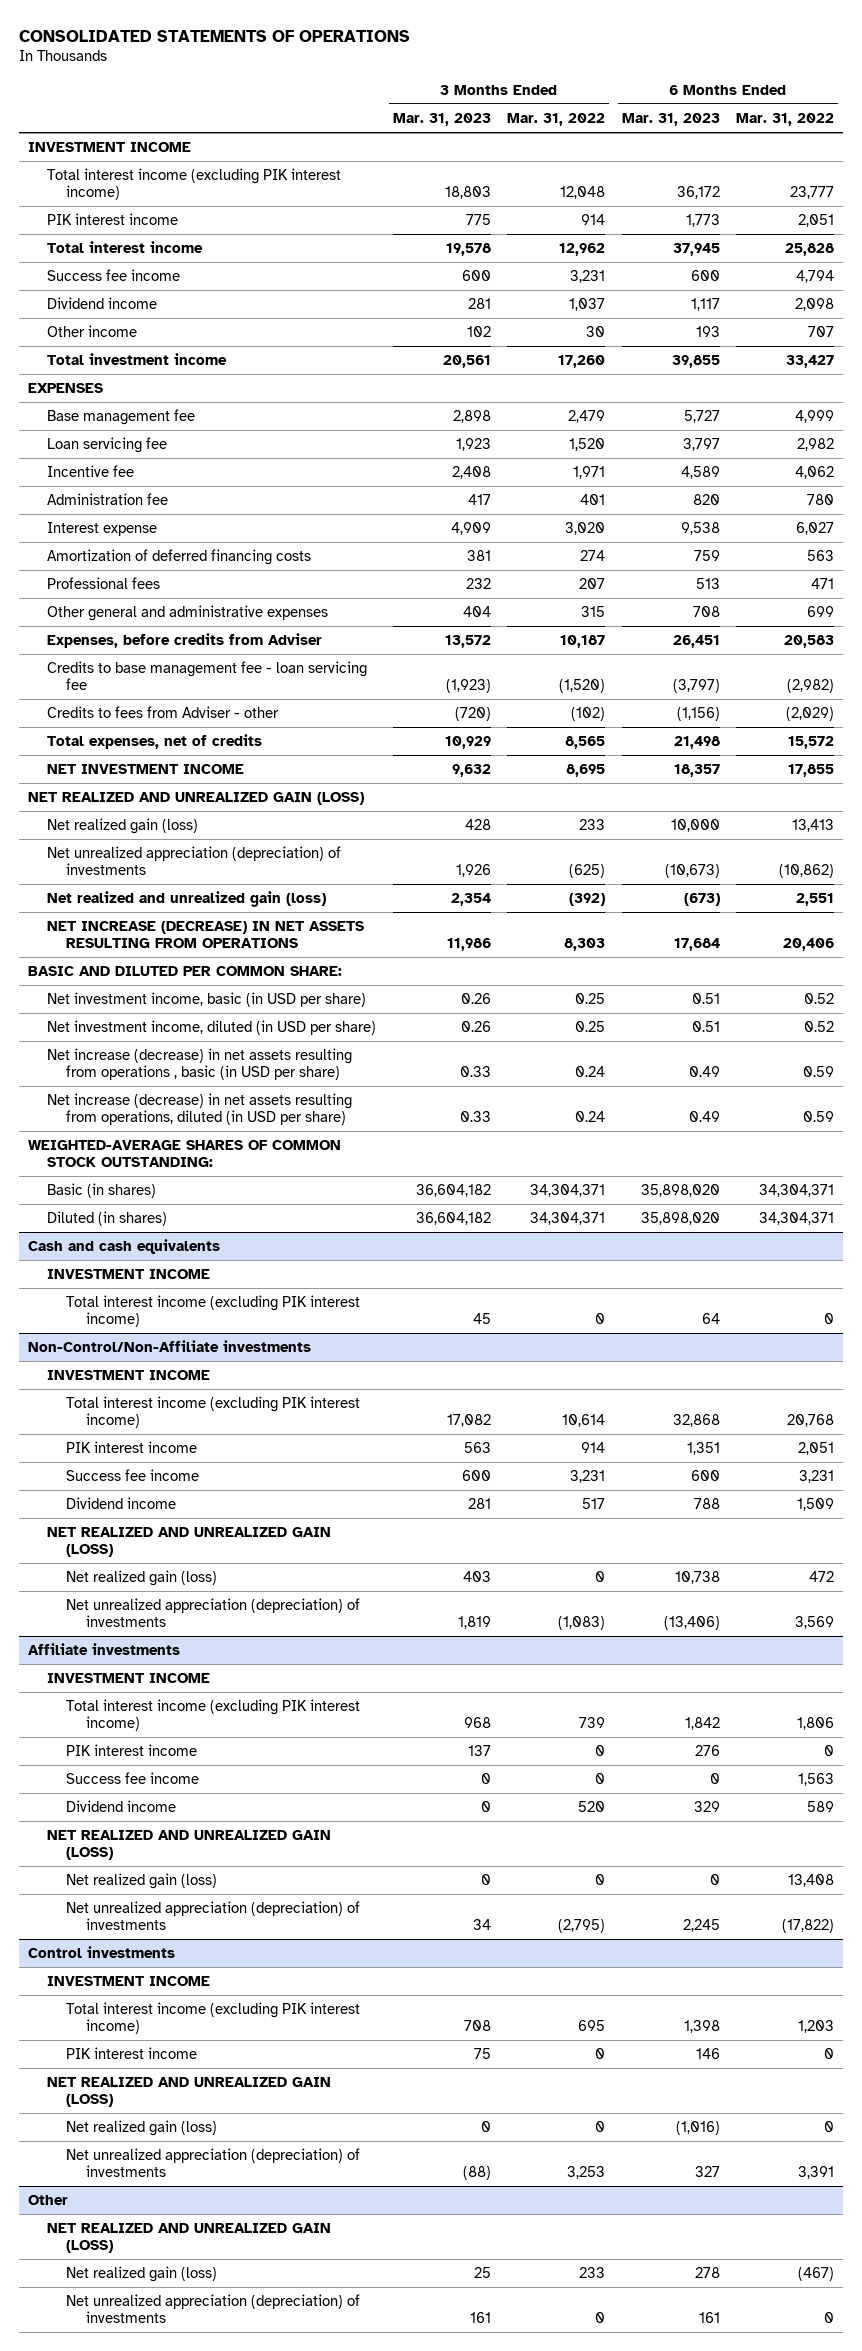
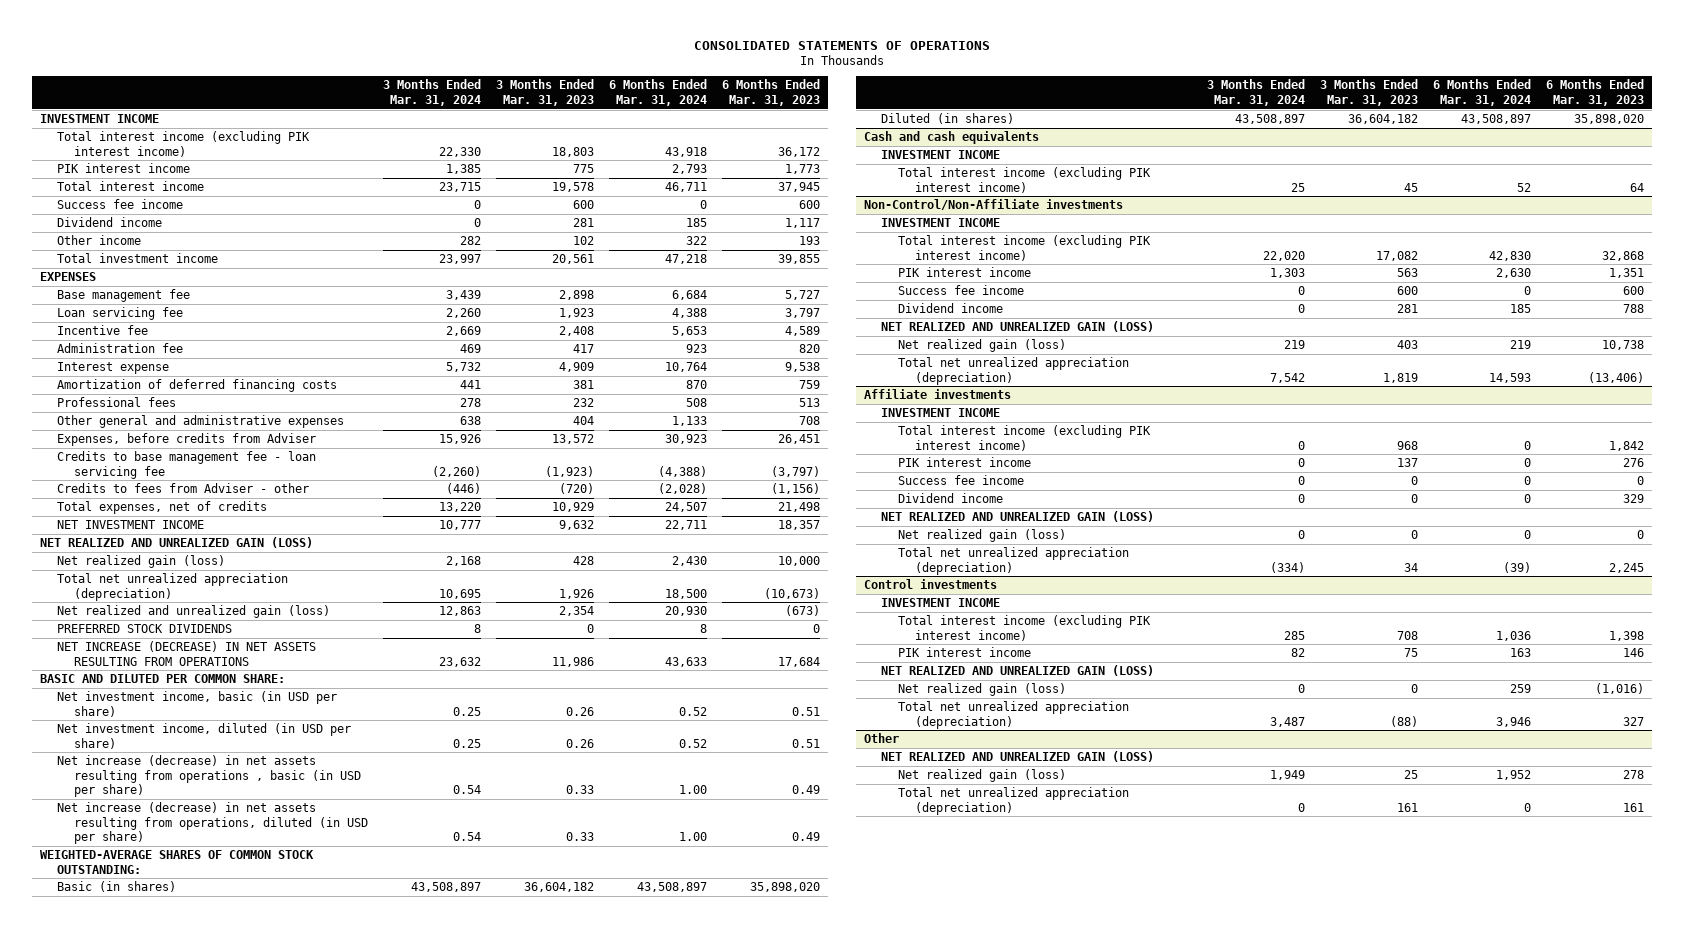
[507,112,606,126] Mar. 31, 2022 -> none
[736,112,835,126] Mar. 31, 2022 -> none
none -> [382,79,481,106] 3 Months Ended Mar. 31, 2024
none -> [609,79,708,106] 6 Months Ended Mar. 31, 2024
[47,845,342,875] Net unrealized appreciation (depreciation) of investments -> [56,573,288,601] Total net unrealized appreciation (depreciation)
none -> [56,624,232,634] PREFERRED STOCK DIVIDENDS
[66,1597,361,1627] Net unrealized appreciation (depreciation) of investments -> [897,357,1129,385] Total net unrealized appreciation (depreciation)
[66,1900,361,1930] Net unrealized appreciation (depreciation) of investments -> [897,547,1129,575] Total net unrealized appreciation (depreciation)
[66,2147,361,2177] Net unrealized appreciation (depreciation) of investments -> [897,701,1129,729] Total net unrealized appreciation (depreciation)
[66,2293,361,2323] Net unrealized appreciation (depreciation) of investments -> [897,787,1129,815] Total net unrealized appreciation (depreciation)

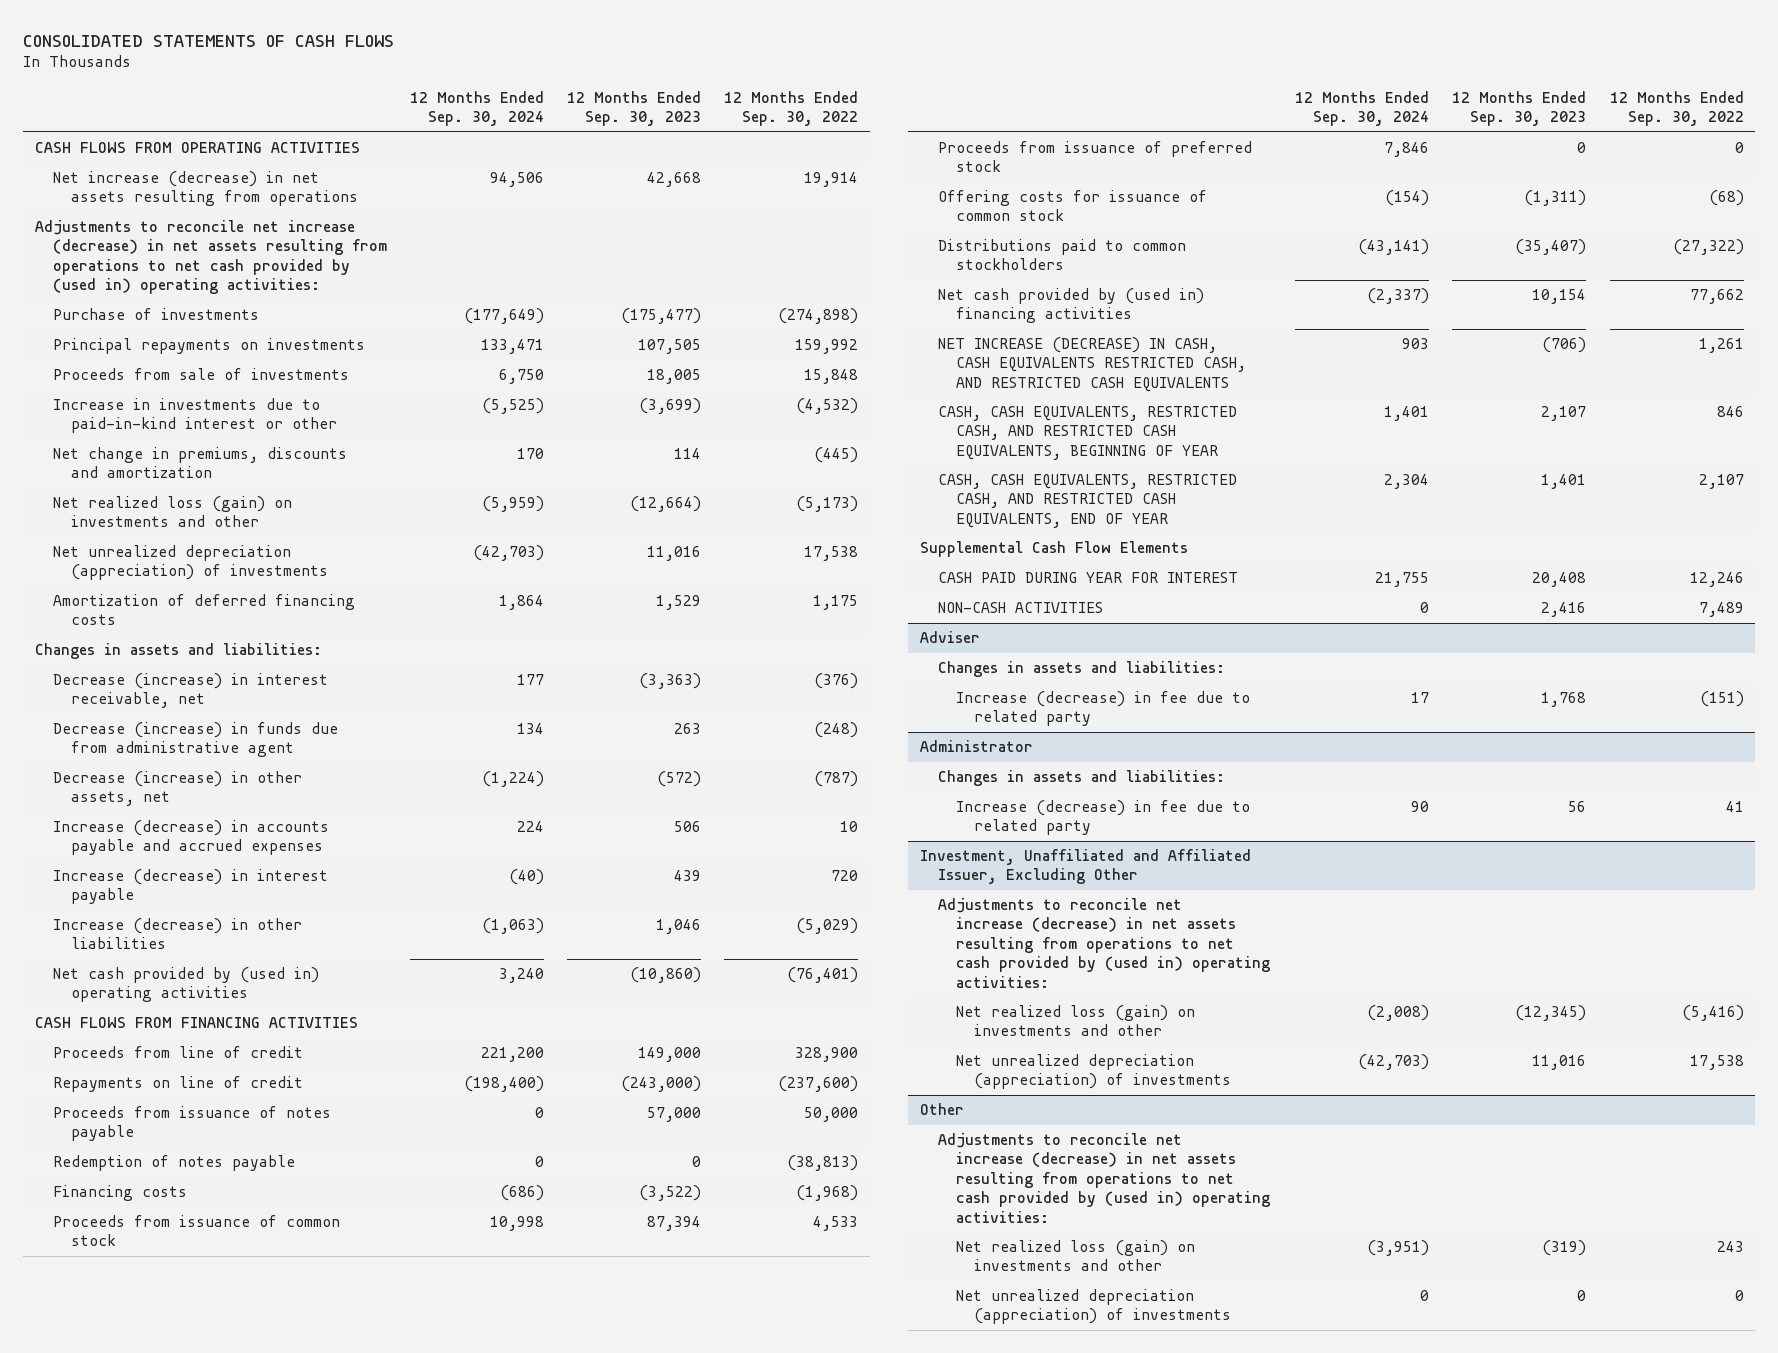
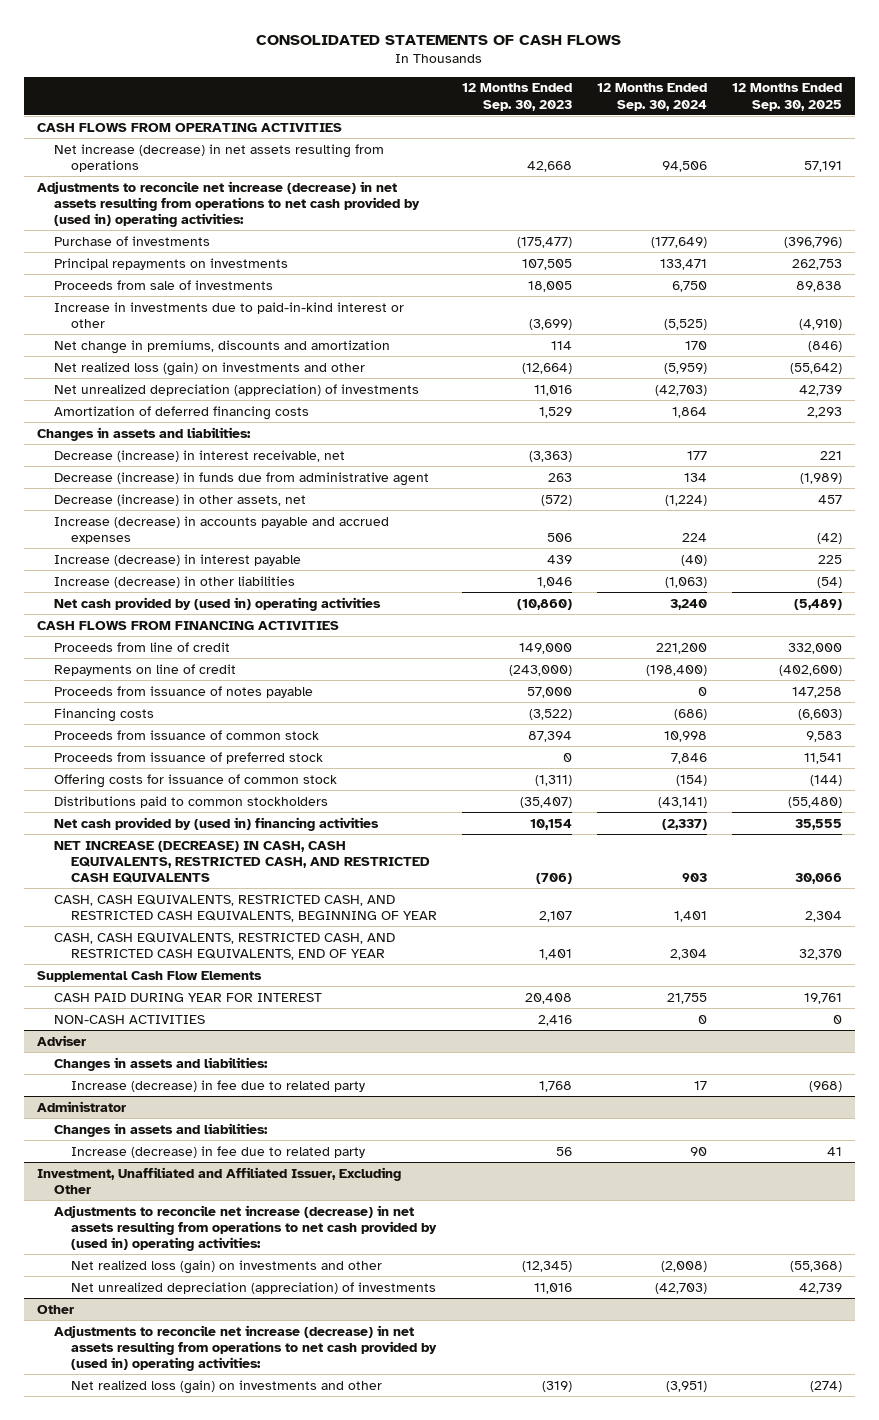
[724,90,859,127] 12 Months Ended Sep. 30, 2022 -> none
none -> [732,83,843,111] 12 Months Ended Sep. 30, 2025
[52,1155,295,1172] Redemption of notes payable -> none
[937,337,1246,392] NET INCREASE (DECREASE) IN CASH, CASH EQUIVALENTS RESTRICTED CASH, AND RESTRICTED CASH EQUIVALENTS -> [53,840,431,883] NET INCREASE (DECREASE) IN CASH, CASH EQUIVALENTS, RESTRICTED CASH, AND RESTRICTED CASH EQUIVALENTS
[955,1289,1231,1325] Net unrealized depreciation (appreciation) of investments -> none

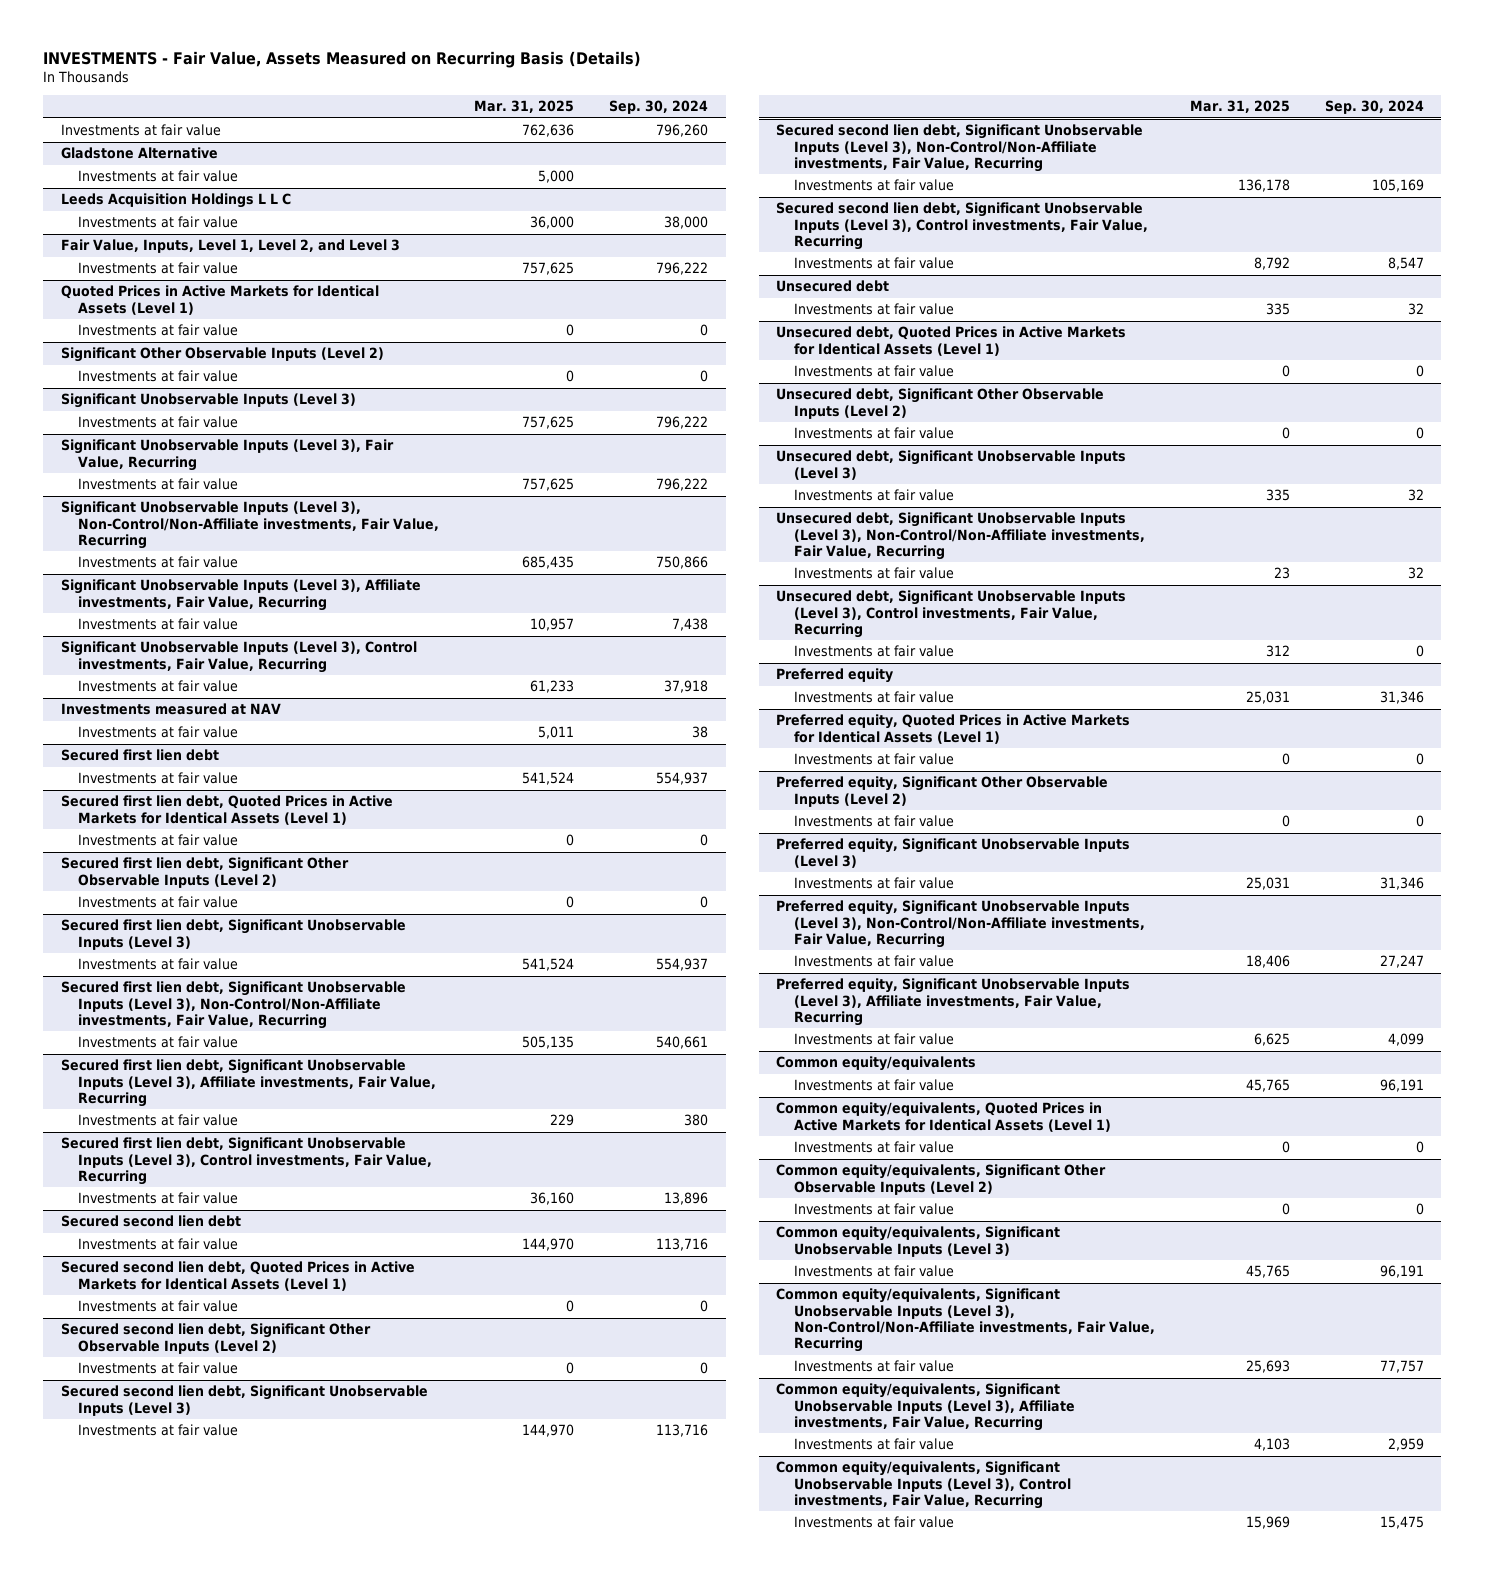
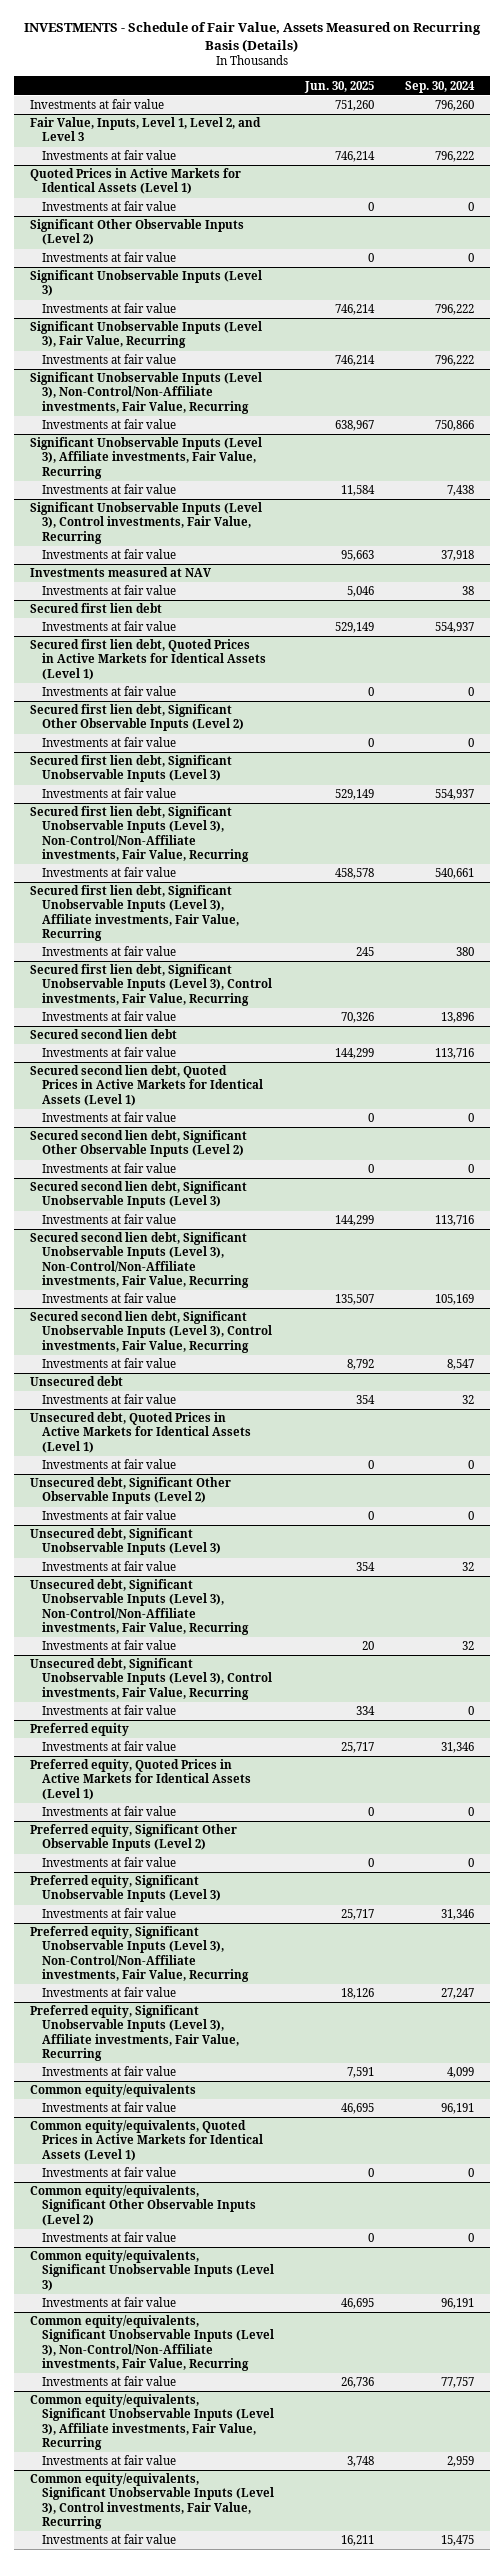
[43,51,642,69] INVESTMENTS - Fair Value, Assets Measured on Recurring Basis (Details) -> [23,21,481,52] INVESTMENTS - Schedule of Fair Value, Assets Measured on Recurring Basis (Details)
[474,100,575,114] Mar. 31, 2025 -> none
none -> [303,80,374,93] Jun. 30, 2025
[60,147,218,160] Gladstone Alternative -> none
[78,170,239,183] Investments at fair value -> none
[60,193,291,209] Leeds Acquisition Holdings L L C -> none
[78,216,239,229] Investments at fair value -> none

